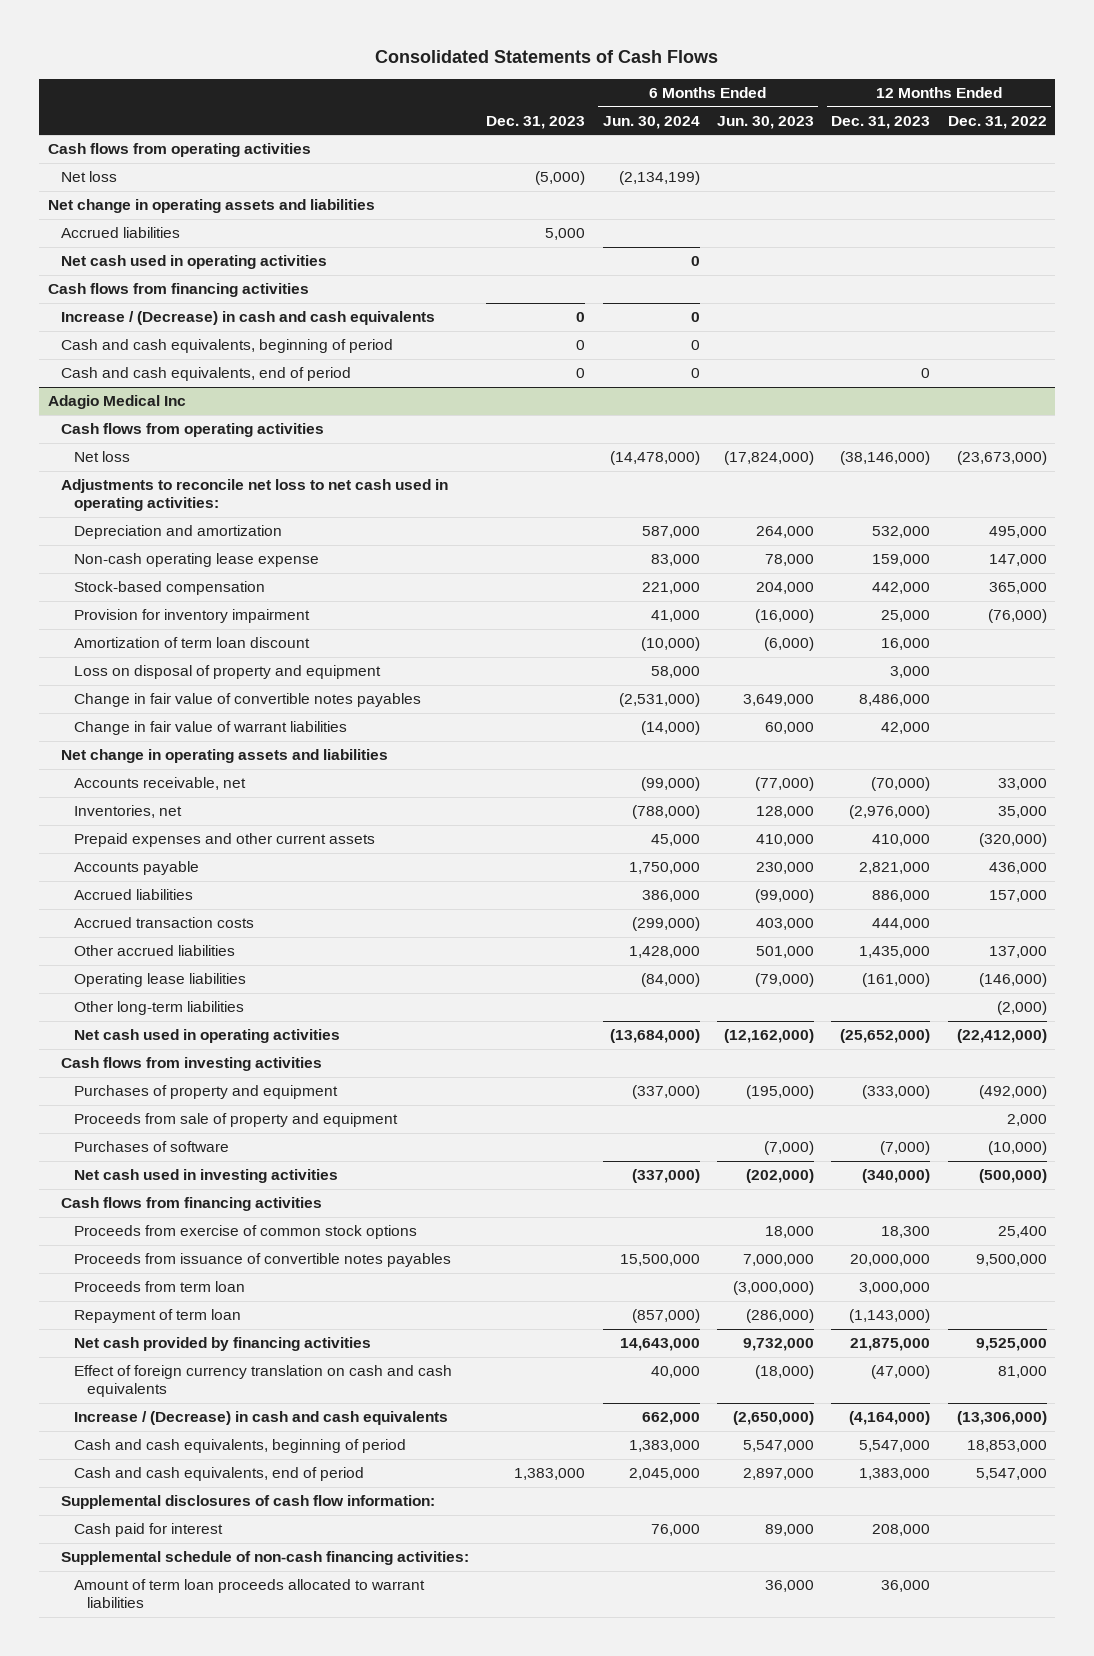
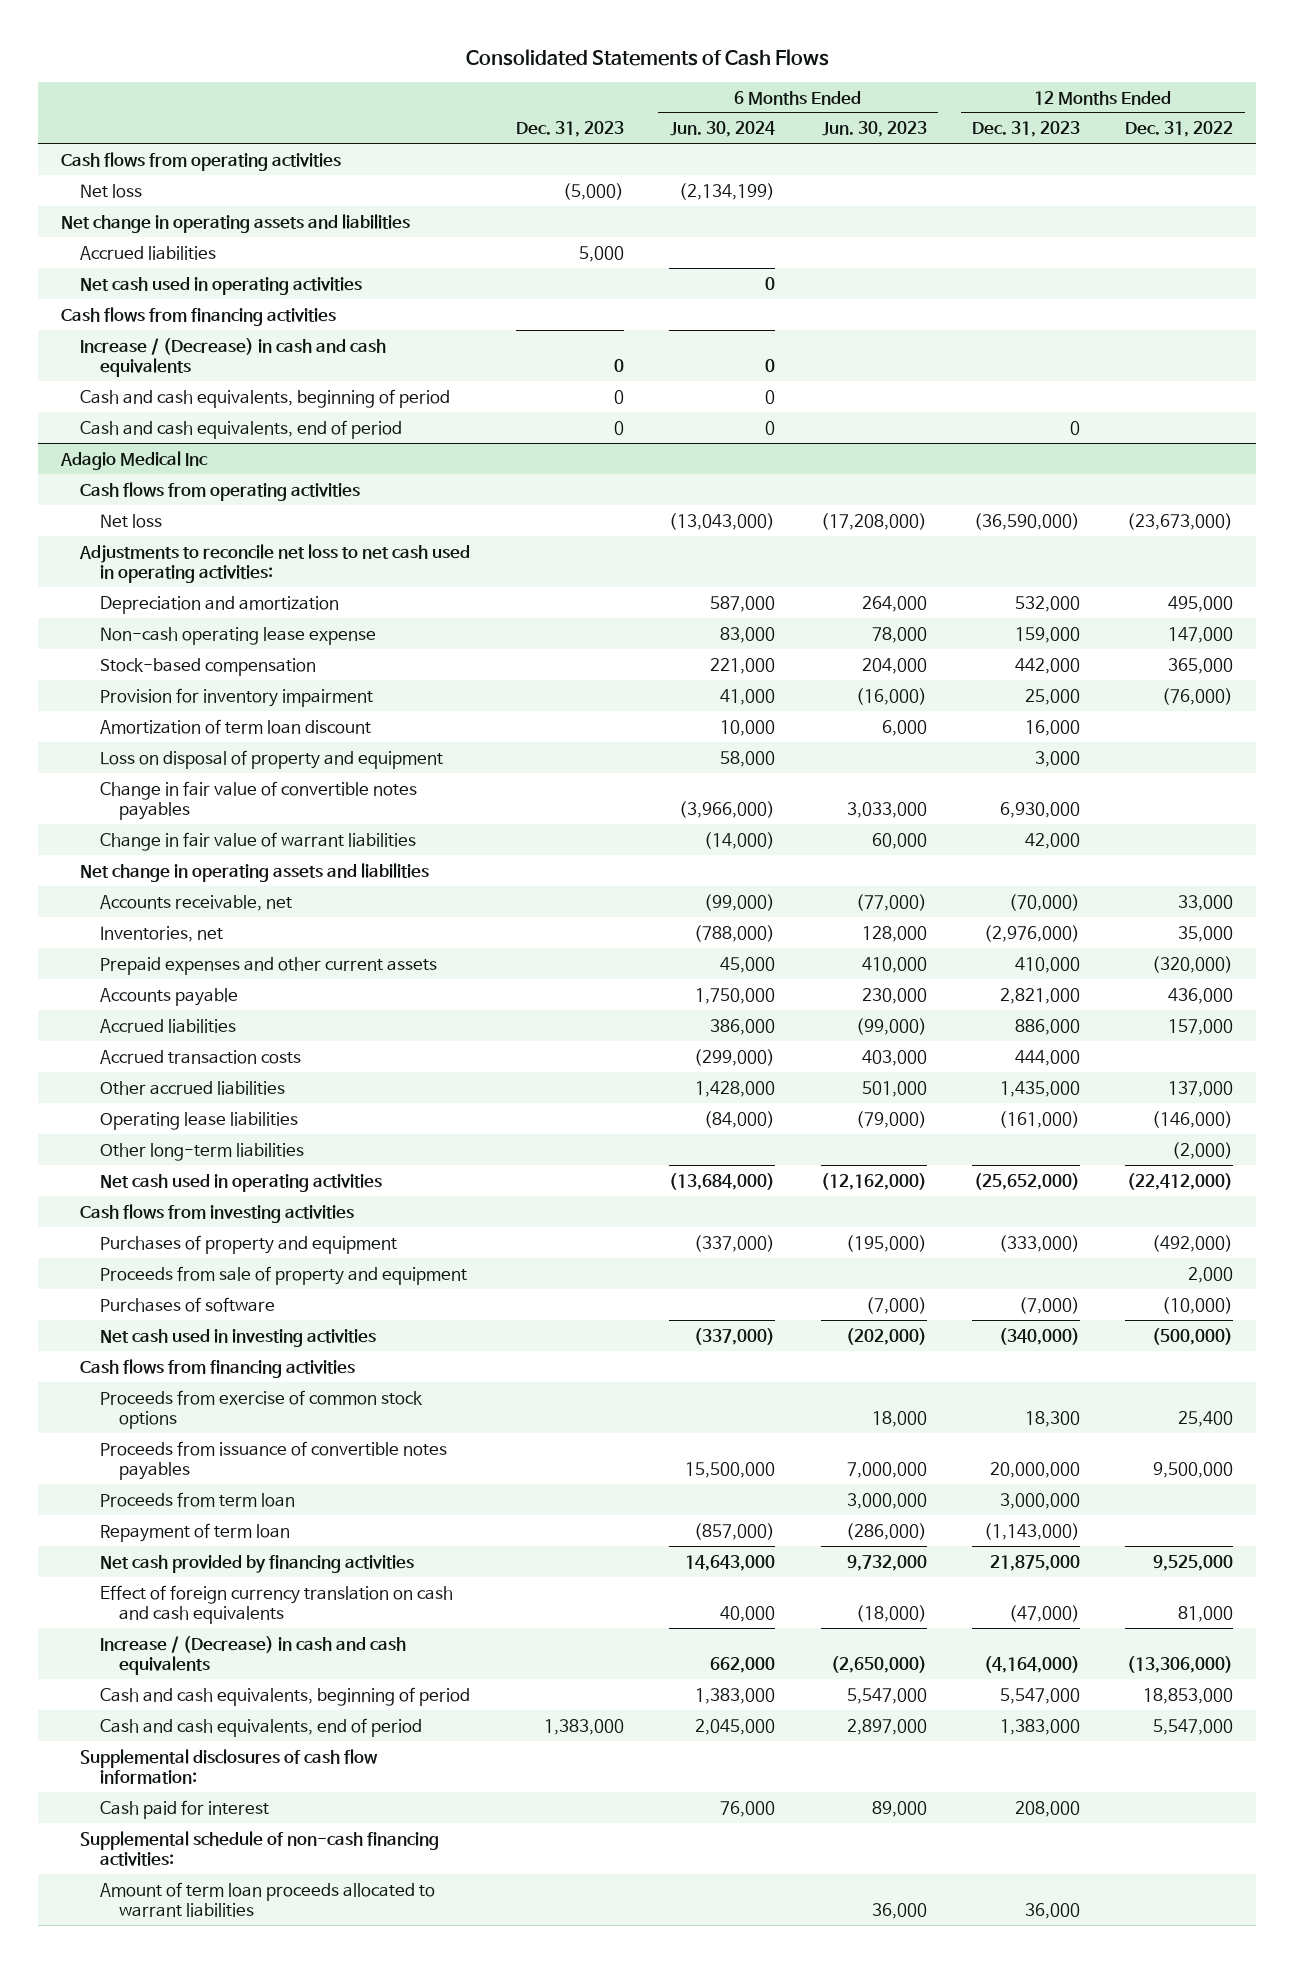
[609,451,700,466] (14,478,000) -> [669,512,776,530] (13,043,000)
[723,451,814,466] (17,824,000) -> [820,512,927,530] (17,208,000)
[840,451,931,466] (38,146,000) -> [973,512,1080,530] (36,590,000)
[640,637,700,652] (10,000) -> [720,719,776,736] 10,000
[763,637,814,652] (6,000) -> [881,719,927,736] 6,000
[618,693,700,708] (2,531,000) -> [679,800,776,818] (3,966,000)
[742,694,814,707] 3,649,000 -> [846,801,927,818] 3,033,000
[859,694,931,707] 8,486,000 -> [999,801,1080,818] 6,930,000
[732,1281,814,1296] (3,000,000) -> [846,1492,927,1509] 3,000,000

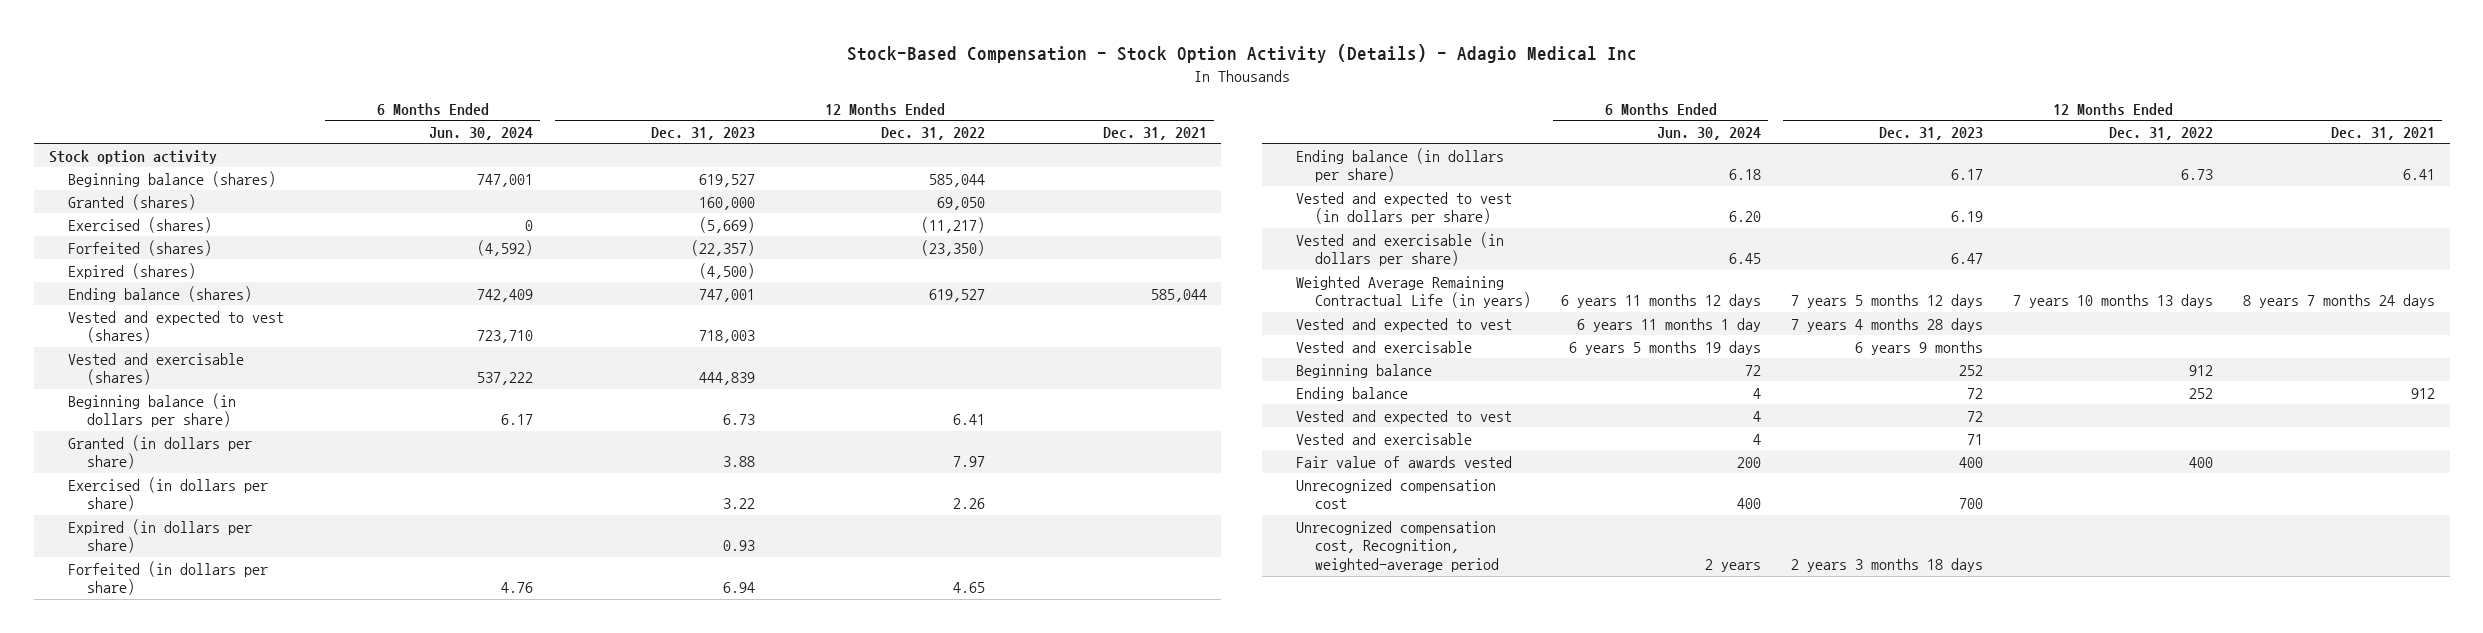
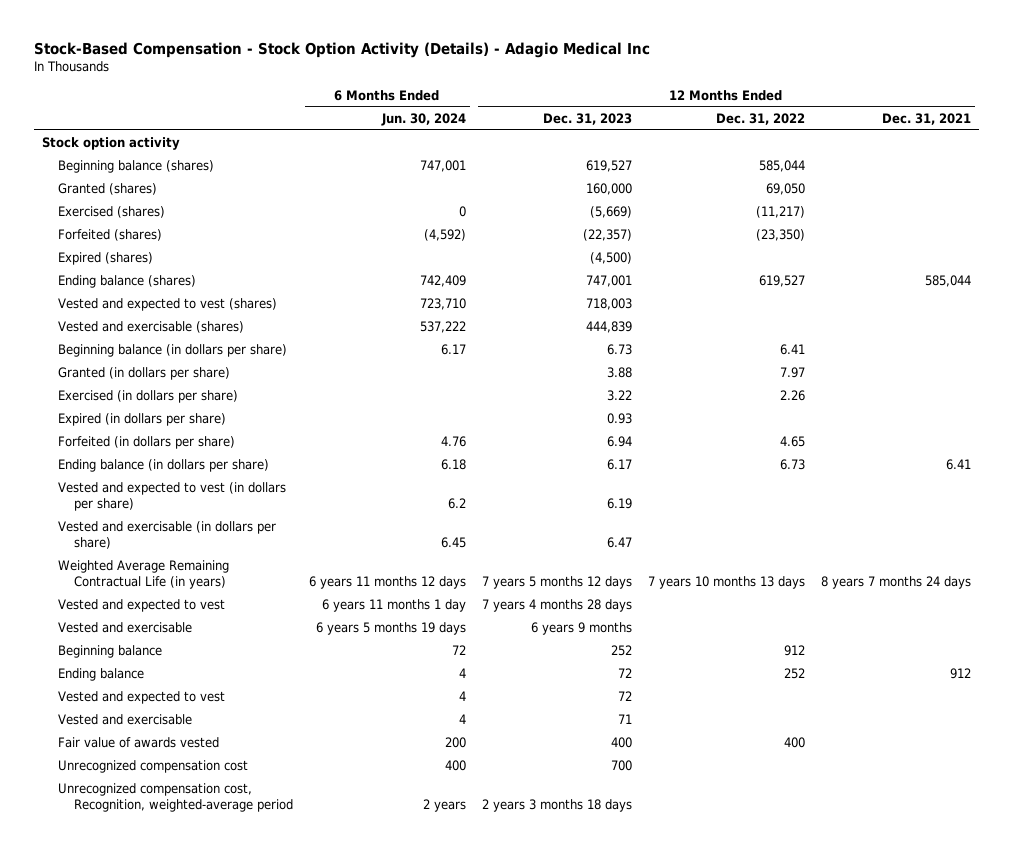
[1728,211,1761,223] 6.20 -> [447,498,466,510] 6.2

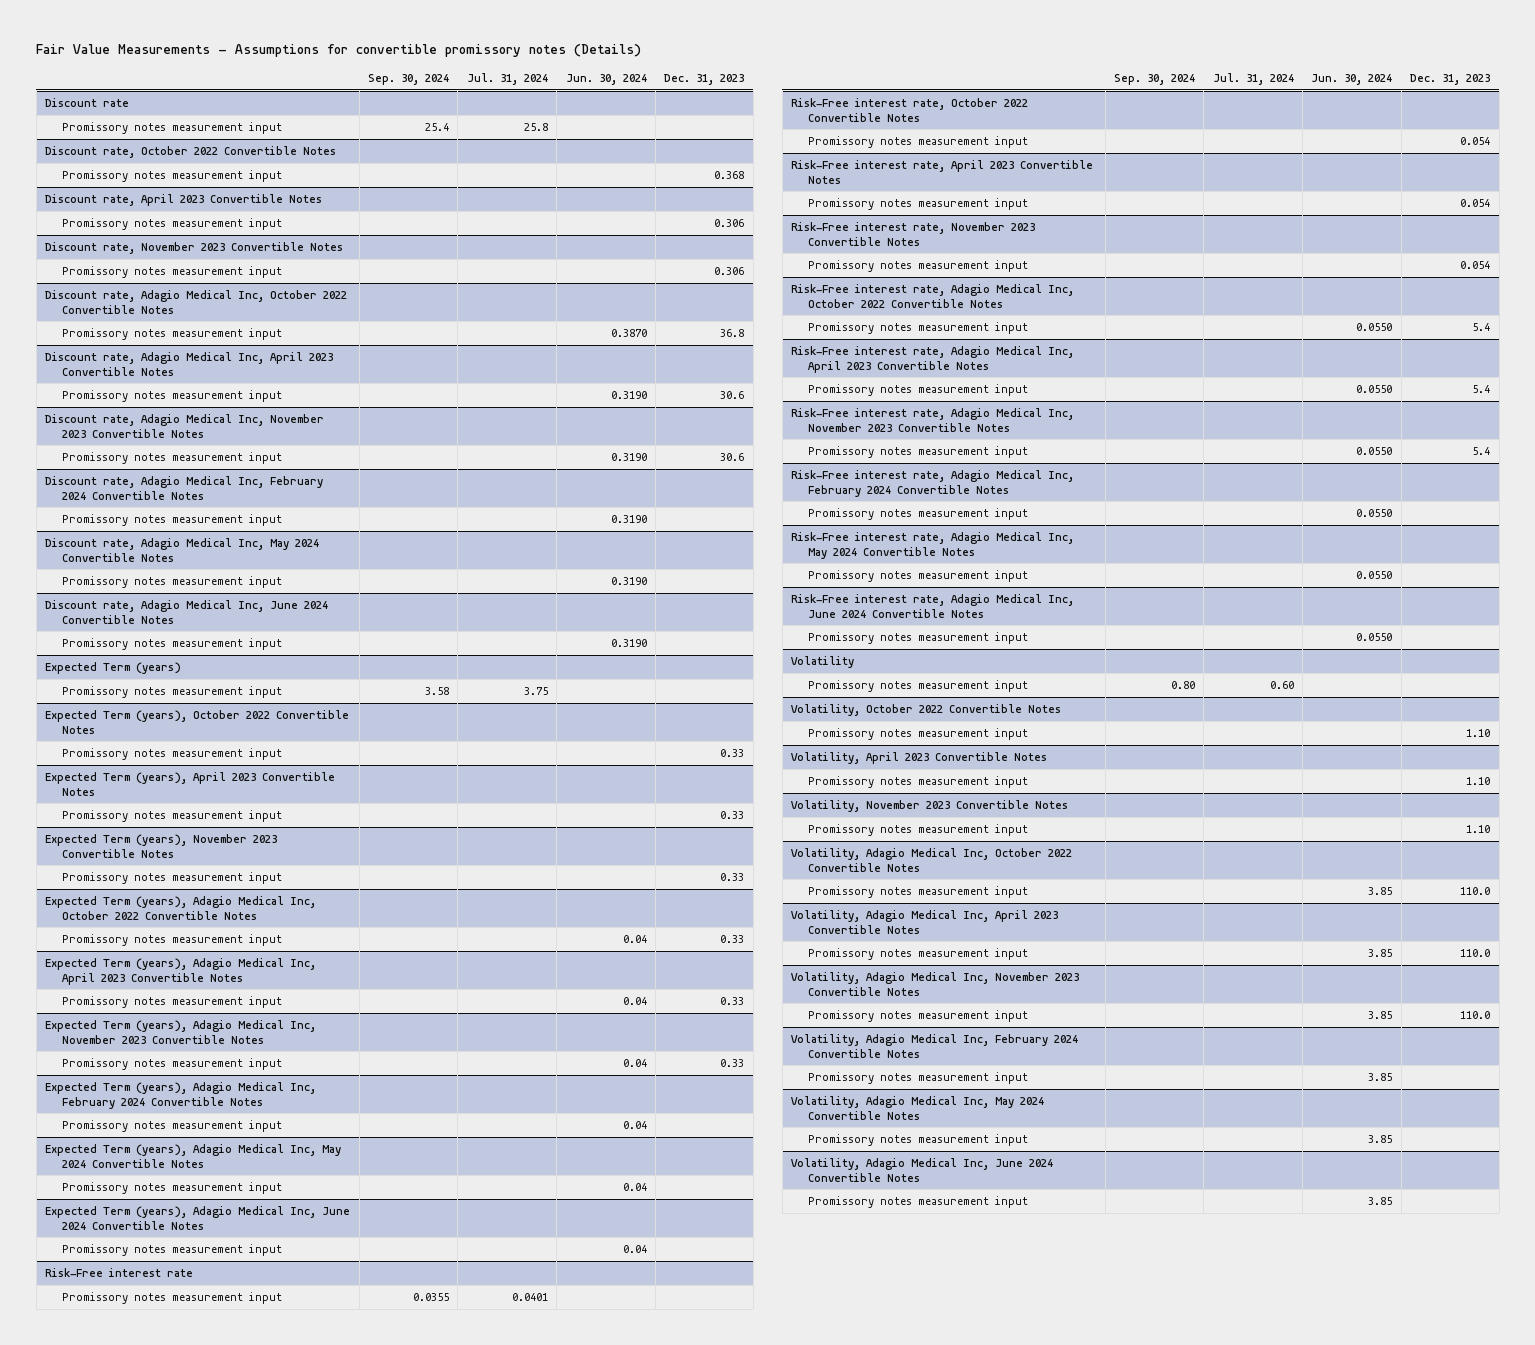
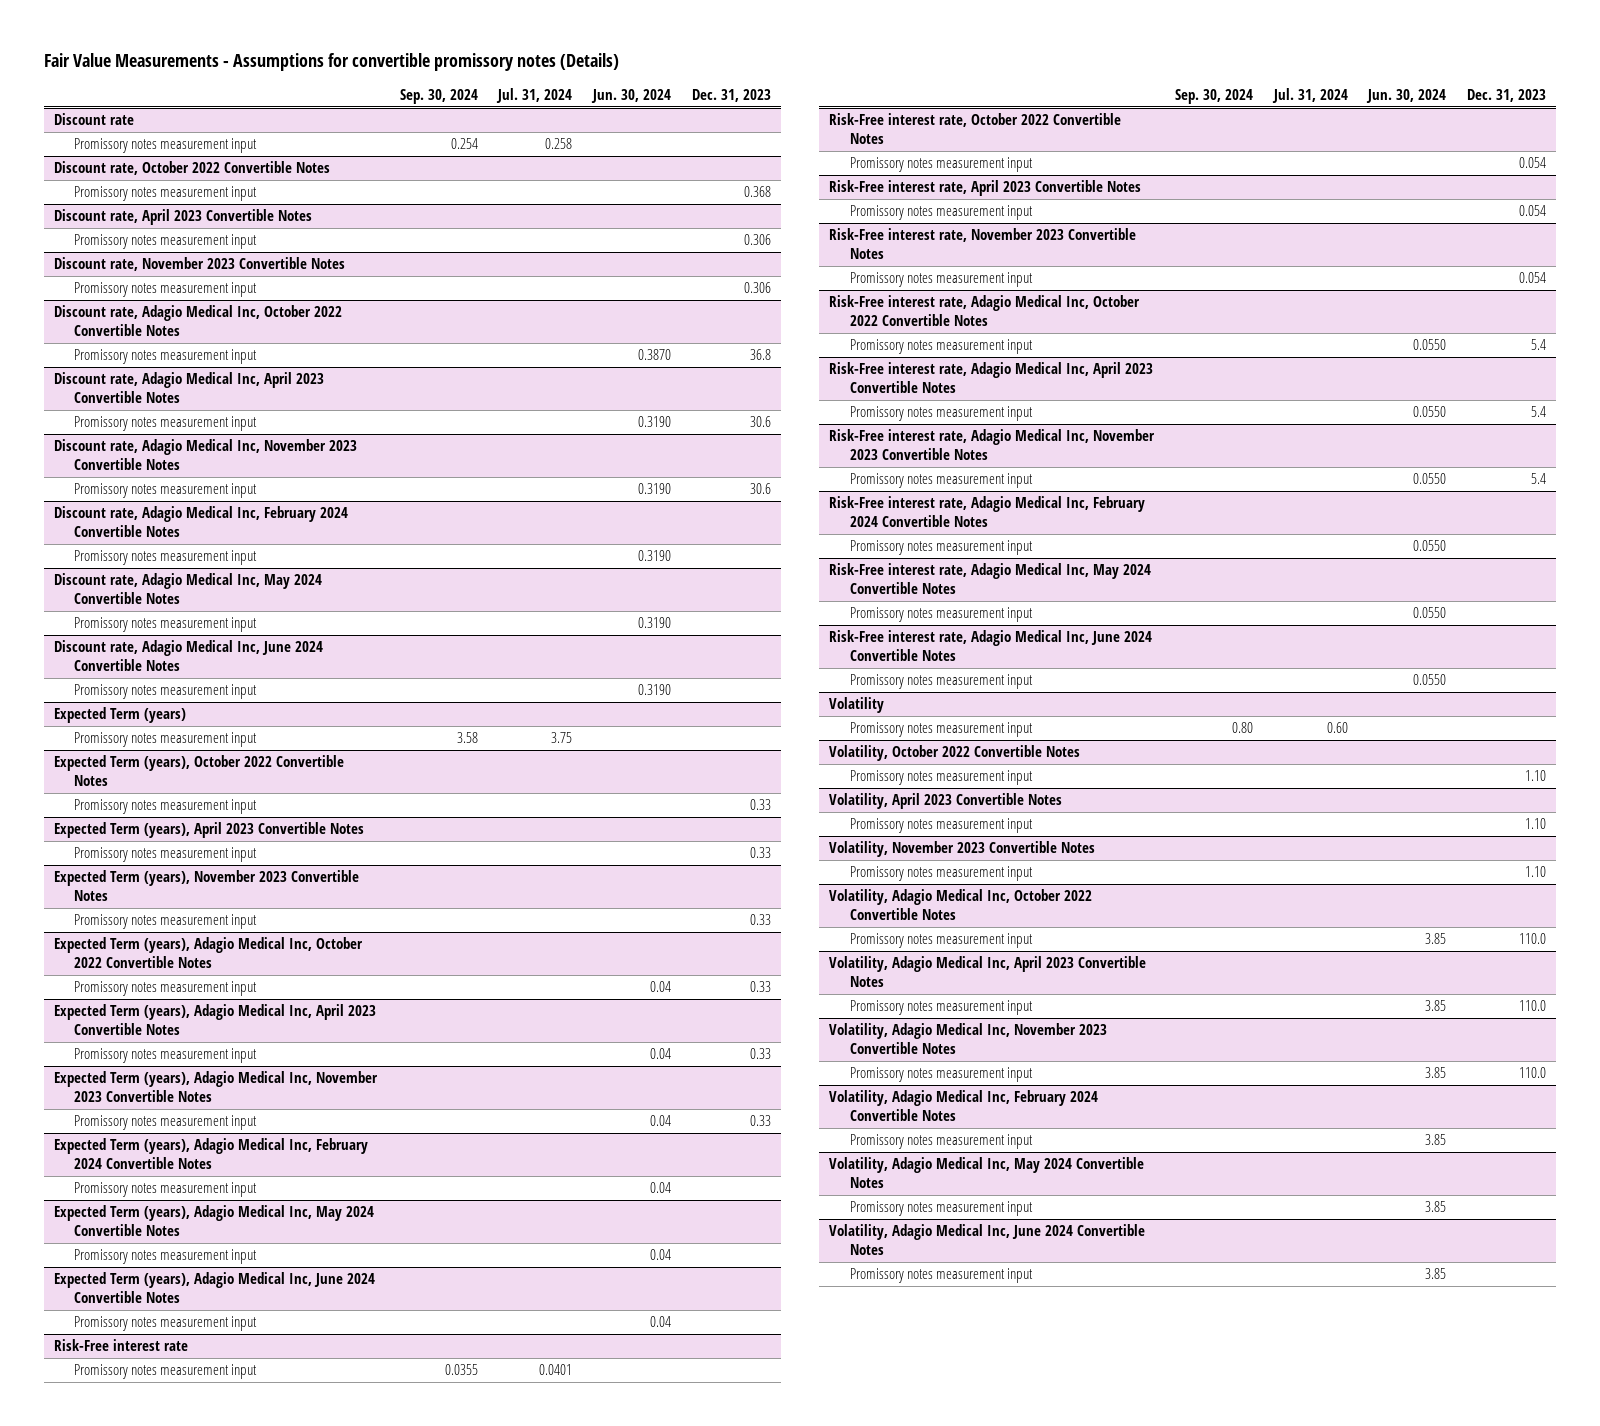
[425,122,450,131] 25.4 -> [450,138,478,150] 0.254
[523,122,548,131] 25.8 -> [545,138,573,150] 0.258

